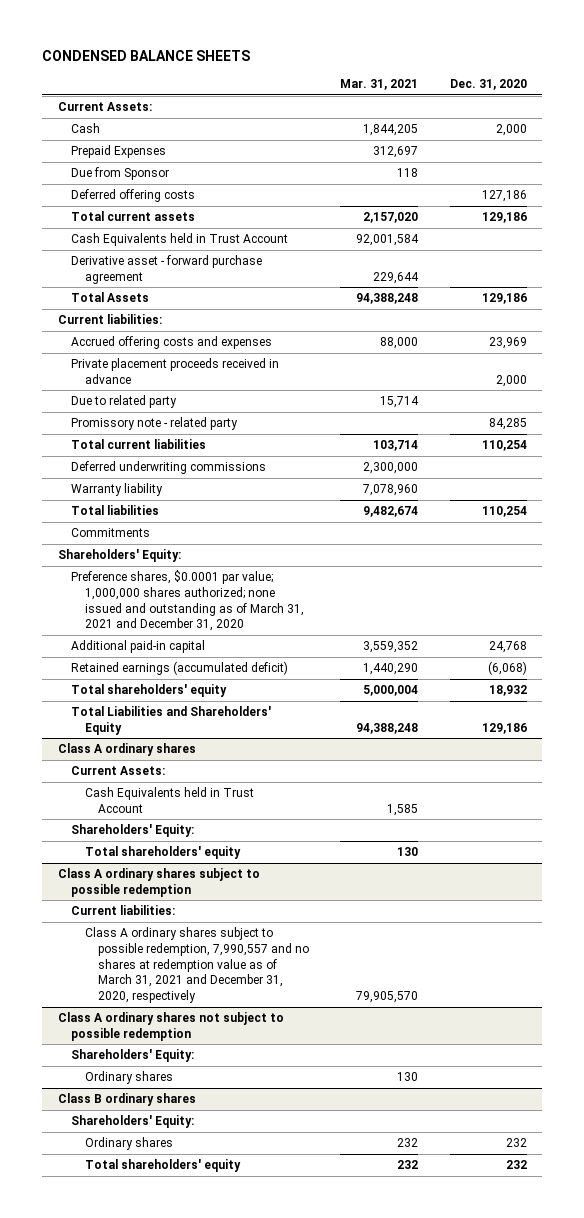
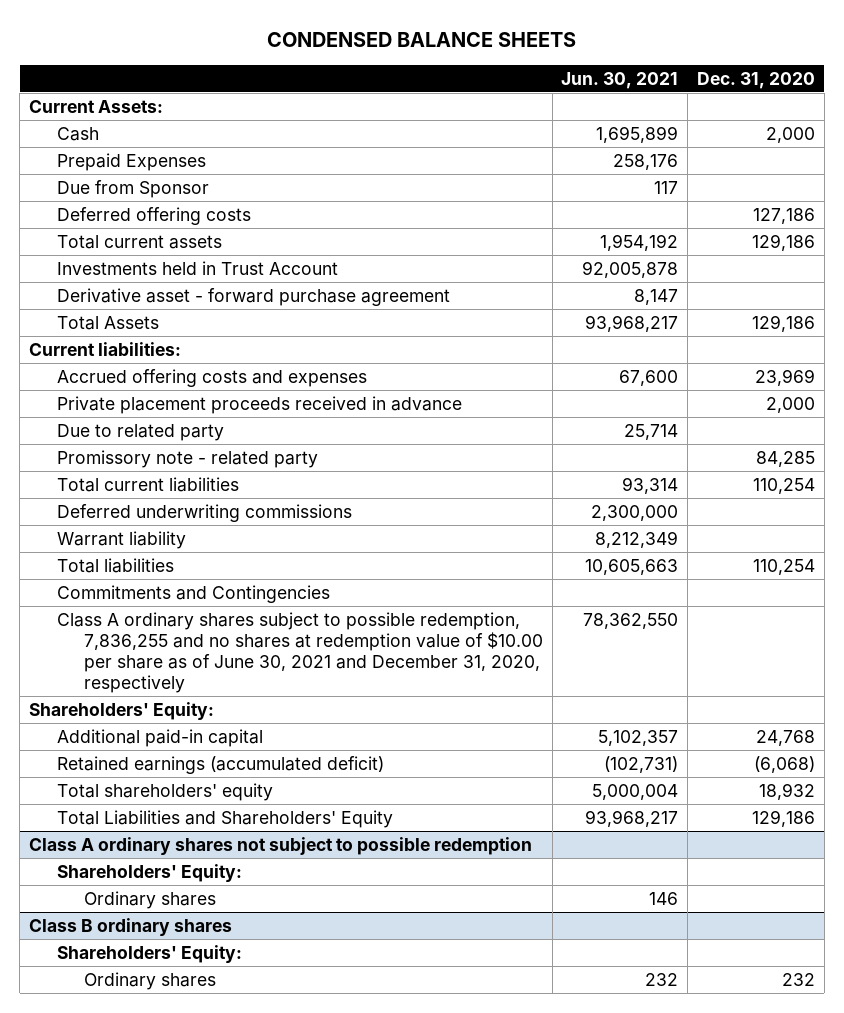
[340,79,419,91] Mar. 31, 2021 -> none
none -> [561,71,679,89] Jun. 30, 2021
[71,233,289,247] Cash Equivalents held in Trust Account -> [56,260,338,275] Investments held in Trust Account
[71,483,164,497] Warranty liability -> [56,530,186,549] Warrant liability
[71,528,151,538] Commitments -> [56,584,330,603] Commitments and Contingencies
none -> [56,611,543,694] Class A ordinary shares subject to possible redemption, 7,836,255 and no shares at redemption value of $10.00 per share as of June 30, 2021 and December 31, 2020, respectively
[71,570,304,632] Preference shares, $0.0001 par value; 1,000,000 shares authorized; none issued and outstanding as of March 31, 2021 and December 31, 2020 -> none
[57,743,196,757] Class A ordinary shares -> none
[71,766,166,776] Current Assets: -> none
[84,787,254,813] Cash Equivalents held in Trust Account -> none
[71,824,195,838] Shareholders' Equity: -> none
[84,846,241,860] Total shareholders' equity -> none
[57,868,260,897] Class A ordinary shares subject to possible redemption -> none
[71,905,176,916] Current liabilities: -> none
[84,927,310,1004] Class A ordinary shares subject to possible redemption, 7,990,557 and no shares at redemption value as of March 31, 2021 and December 31, 2020, respectively -> none
[84,1159,241,1173] Total shareholders' equity -> none

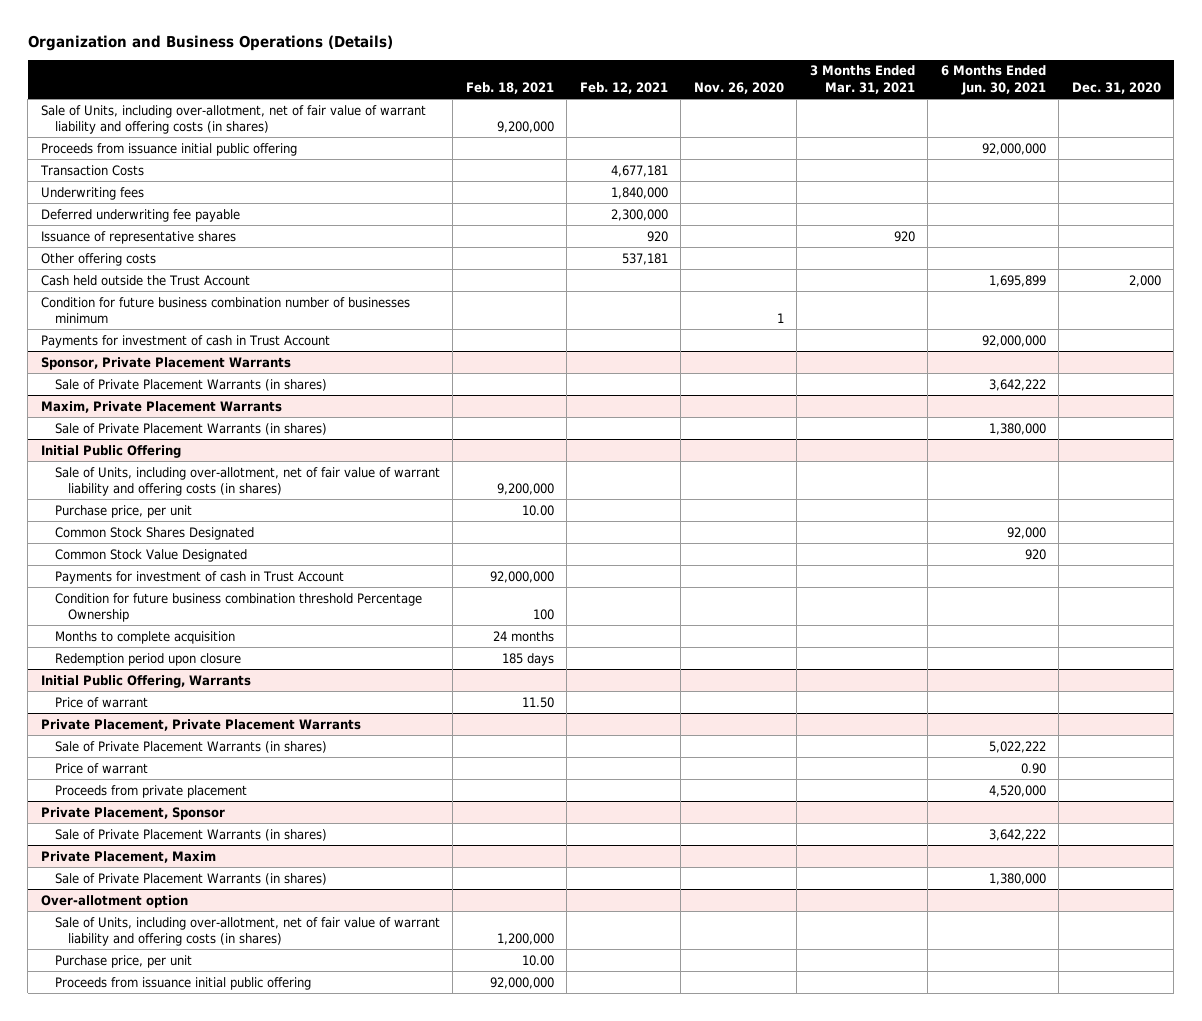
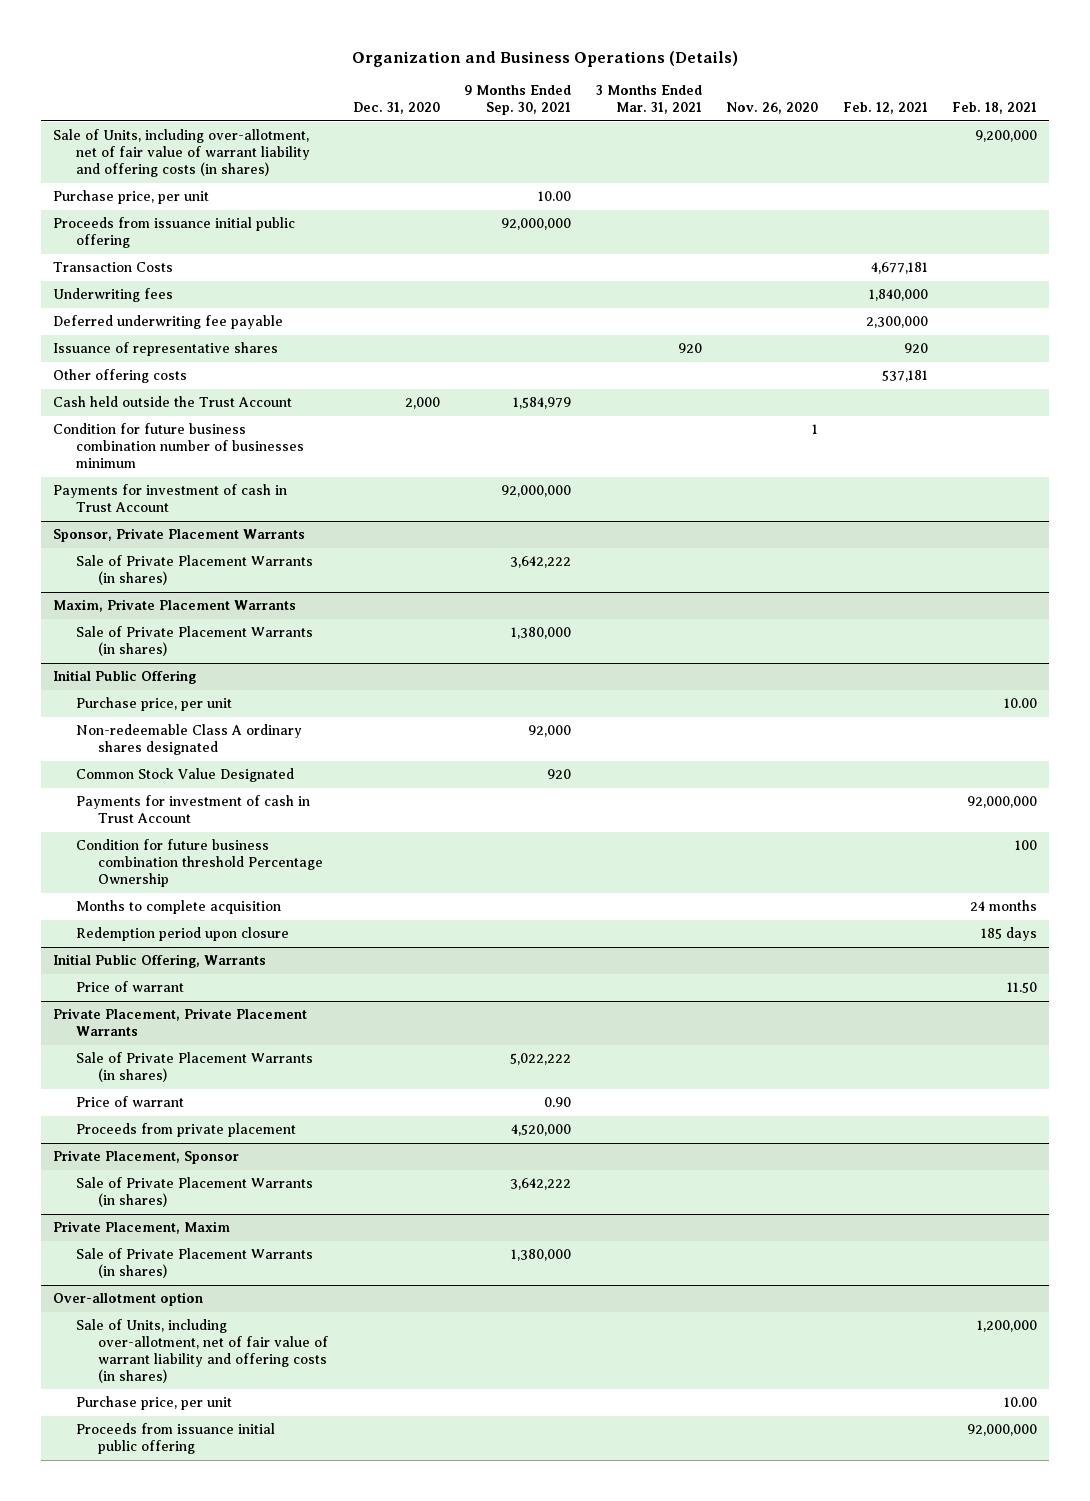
[940,65,1046,95] 6 Months Ended Jun. 30, 2021 -> none
none -> [464,85,572,116] 9 Months Ended Sep. 30, 2021
none -> [52,190,209,205] Purchase price, per unit
[54,466,440,496] Sale of Units, including over-allotment, net of fair value of warrant liability and offering costs (in shares) -> none
[54,526,254,540] Common Stock Shares Designated -> [75,724,302,756] Non-redeemable Class A ordinary shares designated

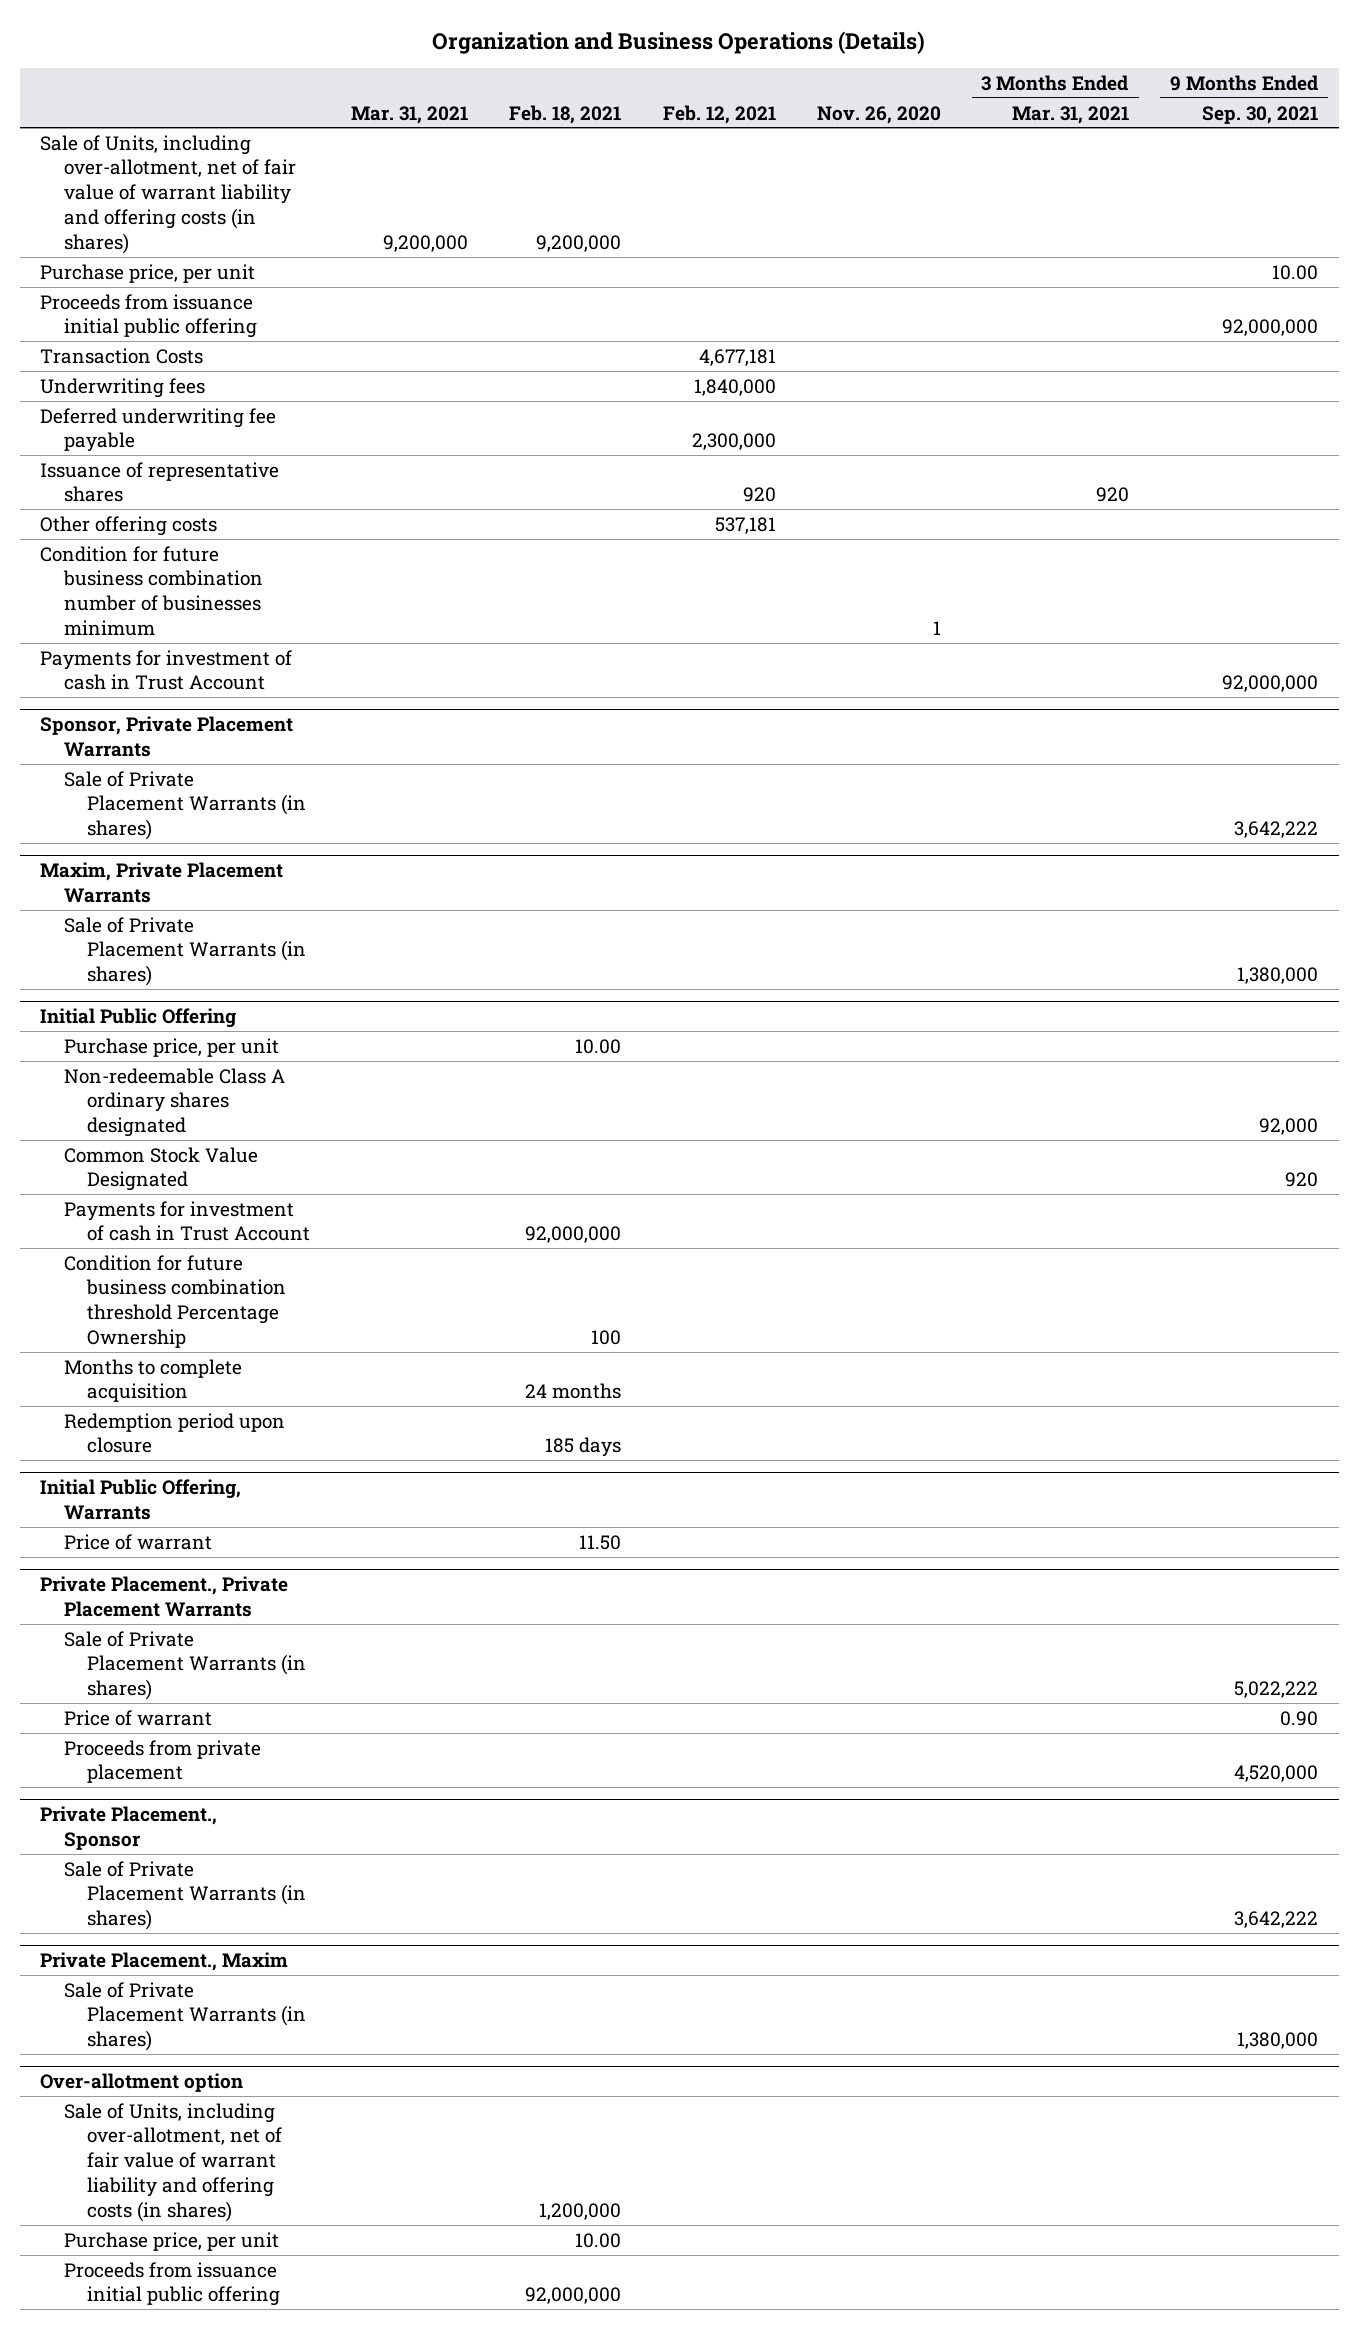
[352,102,440,115] Dec. 31, 2020 -> none
none -> [351,105,469,124] Mar. 31, 2021
[52,396,292,408] Cash held outside the Trust Account -> none
[52,1008,307,1037] Private Placement, Private Placement Warrants -> [40,1576,289,1617] Private Placement., Private Placement Warrants
[52,1150,239,1165] Private Placement, Sponsor -> [40,1806,218,1850] Private Placement., Sponsor
[52,1221,230,1235] Private Placement, Maxim -> [40,1952,289,1972] Private Placement., Maxim

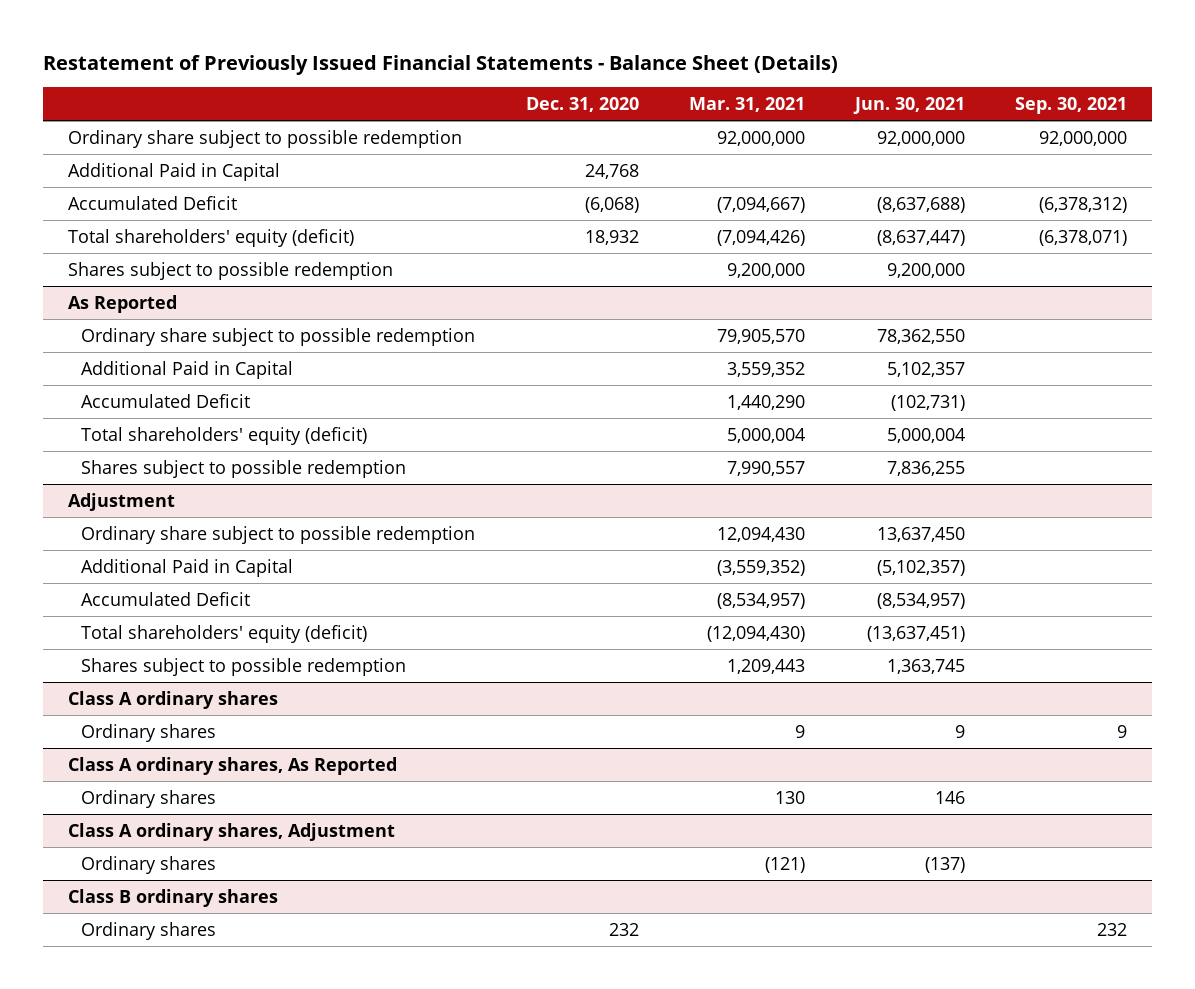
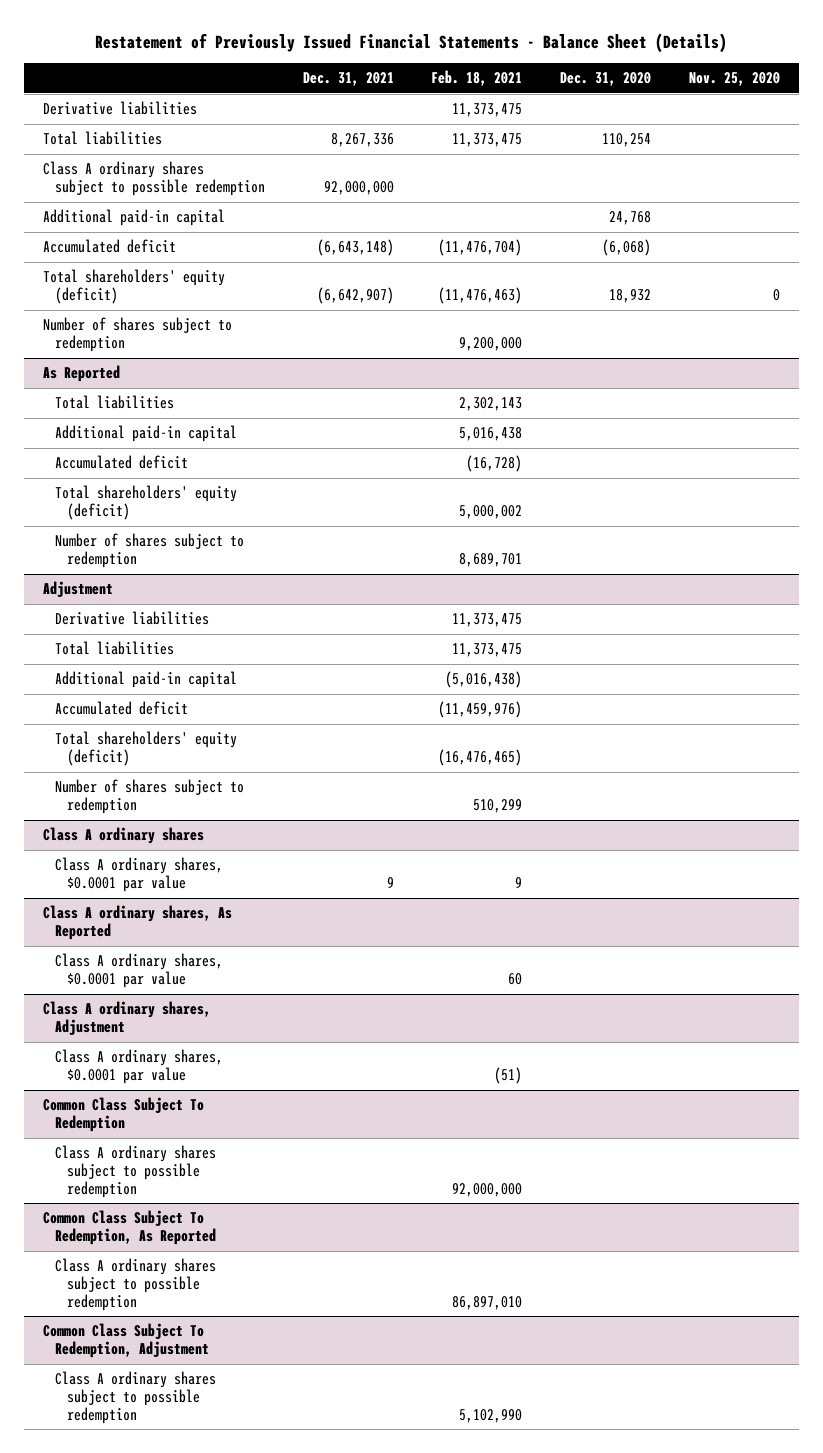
[688,97,805,113] Mar. 31, 2021 -> none
[853,97,966,115] Jun. 30, 2021 -> none
[1015,97,1128,115] Sep. 30, 2021 -> none
none -> [302,72,394,87] Dec. 31, 2021
none -> [431,70,523,87] Feb. 18, 2021
none -> [688,72,780,87] Nov. 25, 2020
none -> [42,101,197,116] Derivative liabilities
none -> [42,131,162,146] Total liabilities
[67,129,462,148] Ordinary share subject to possible redemption -> [42,161,265,197] Class A ordinary shares subject to possible redemption
[67,162,280,181] Additional Paid in Capital -> [42,209,225,227] Additional paid-in capital
[67,195,237,210] Accumulated Deficit -> [42,239,176,254] Accumulated deficit
[67,261,393,280] Shares subject to possible redemption -> [42,317,232,353] Number of shares subject to redemption
[81,327,476,346] Ordinary share subject to possible redemption -> none
none -> [54,395,174,410] Total liabilities
[81,360,294,379] Additional Paid in Capital -> [54,425,237,443] Additional paid-in capital
[81,393,251,408] Accumulated Deficit -> [54,455,188,470] Accumulated deficit
[81,459,407,478] Shares subject to possible redemption -> [54,533,244,569] Number of shares subject to redemption
[81,525,476,544] Ordinary share subject to possible redemption -> none
none -> [54,611,209,626] Derivative liabilities
none -> [54,641,174,656] Total liabilities
[81,558,294,577] Additional Paid in Capital -> [54,671,237,689] Additional paid-in capital
[81,591,251,606] Accumulated Deficit -> [54,701,188,716] Accumulated deficit
[81,657,407,676] Shares subject to possible redemption -> [54,779,244,815] Number of shares subject to redemption
[81,723,217,742] Ordinary shares -> [54,857,223,893] Class A ordinary shares, $0.0001 par value
[81,789,217,808] Ordinary shares -> [54,953,223,989] Class A ordinary shares, $0.0001 par value
[67,888,278,907] Class B ordinary shares -> none
[81,921,217,940] Ordinary shares -> none
[81,855,217,874] Ordinary shares -> [54,1049,223,1085] Class A ordinary shares, $0.0001 par value
none -> [42,1097,204,1133] Common Class Subject To Redemption
none -> [54,1145,216,1198] Class A ordinary shares subject to possible redemption
none -> [42,1210,216,1246] Common Class Subject To Redemption, As Reported
none -> [54,1258,216,1311] Class A ordinary shares subject to possible redemption
none -> [42,1323,209,1359] Common Class Subject To Redemption, Adjustment
none -> [54,1371,216,1424] Class A ordinary shares subject to possible redemption

